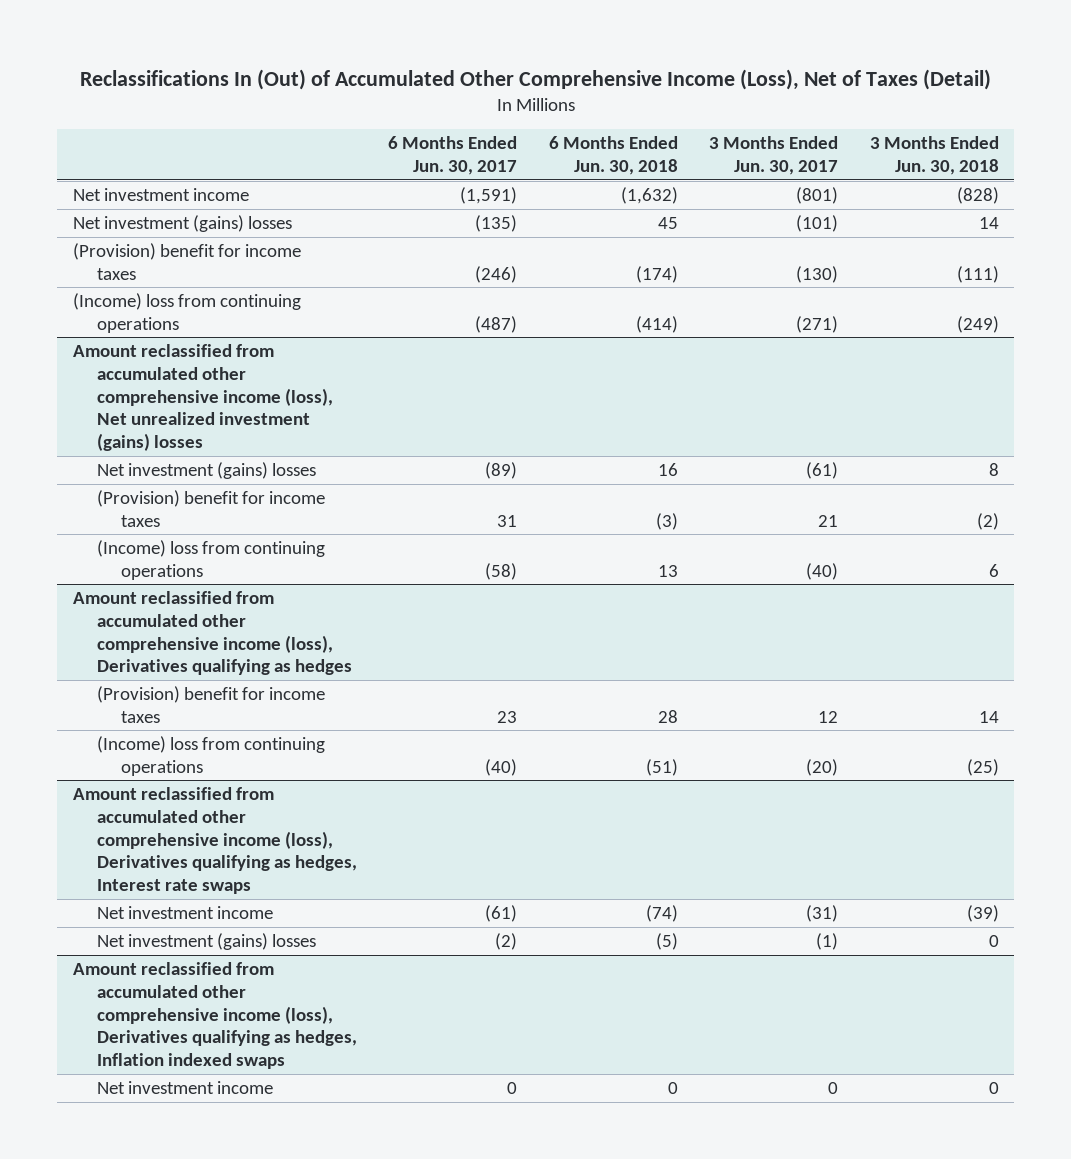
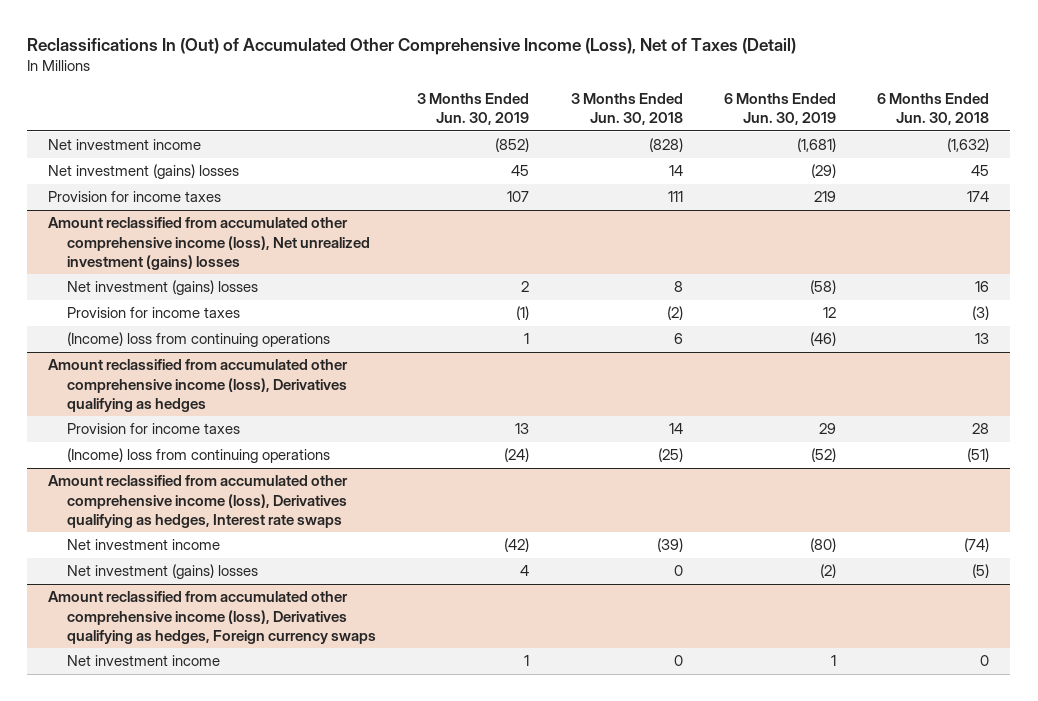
[388,136,518,176] 6 Months Ended Jun. 30, 2017 -> none
[709,136,839,176] 3 Months Ended Jun. 30, 2017 -> none
none -> [417,93,530,126] 3 Months Ended Jun. 30, 2019
none -> [724,93,837,126] 6 Months Ended Jun. 30, 2019
[72,292,301,333] (Income) loss from continuing operations -> none
[72,242,301,280] (Provision) benefit for income taxes -> [48,191,222,203] Provision for income taxes
[635,265,678,283] (174) -> [967,191,990,203] 174
[956,265,999,283] (111) -> [667,191,683,203] 111
[96,489,325,527] (Provision) benefit for income taxes -> [66,307,240,319] Provision for income taxes
[96,685,325,723] (Provision) benefit for income taxes -> [66,423,240,435] Provision for income taxes
[72,961,357,1070] Amount reclassified from accumulated other comprehensive income (loss), Derivatives qualifying as hedges, Inflation indexed swaps -> [48,591,376,644] Amount reclassified from accumulated other comprehensive income (loss), Derivatives qualifying as hedges, Foreign currency swaps

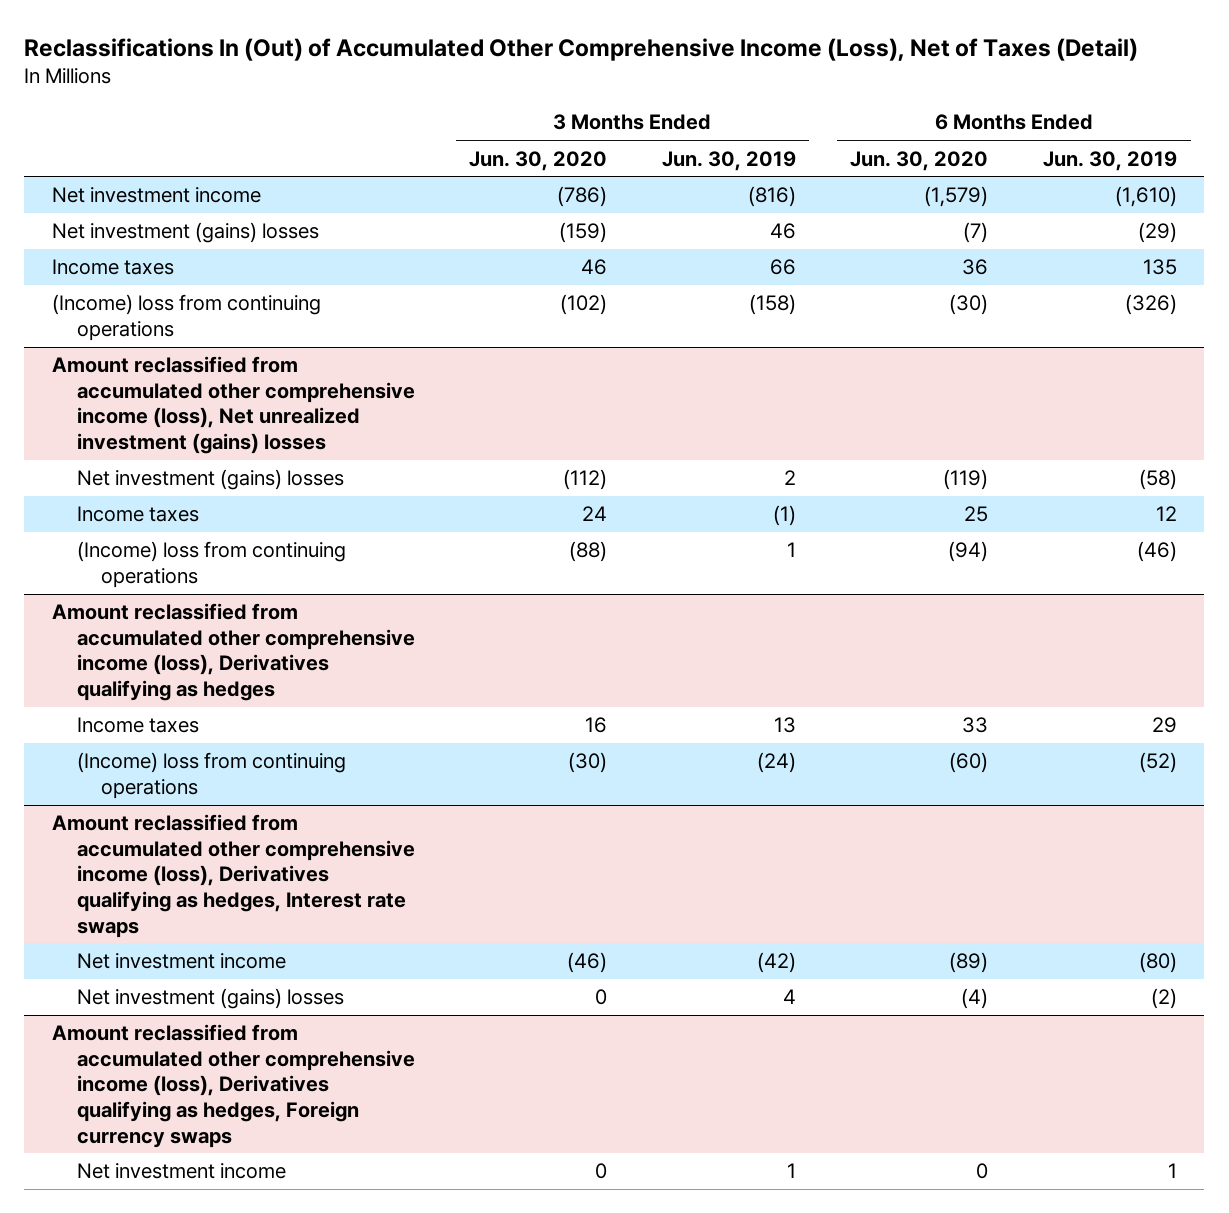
[570,93,683,126] 3 Months Ended Jun. 30, 2018 -> none
[877,93,990,126] 6 Months Ended Jun. 30, 2018 -> none
none -> [469,150,608,171] Jun. 30, 2020
none -> [850,150,989,171] Jun. 30, 2020
[495,138,530,153] (852) -> [747,186,796,208] (816)
[797,138,837,153] (1,681) -> [1115,186,1178,208] (1,610)
[511,165,530,177] 45 -> [769,223,796,240] 46
[48,191,222,203] Provision for income taxes -> [51,259,174,276] Income taxes
[507,191,530,203] 107 -> [769,259,796,276] 66
[814,191,837,203] 219 -> [1143,259,1178,276] 135
none -> [51,294,321,341] (Income) loss from continuing operations
[66,307,240,319] Provision for income taxes -> [76,506,199,523] Income taxes
[66,423,240,435] Provision for income taxes -> [76,717,199,734] Income taxes

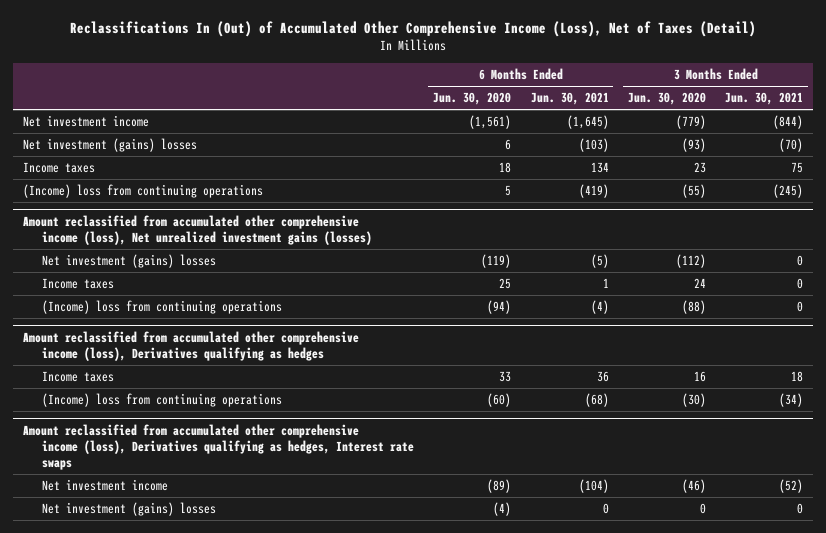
[661,150,796,171] Jun. 30, 2019 -> none
[1043,150,1178,171] Jun. 30, 2019 -> none
none -> [530,92,609,106] Jun. 30, 2021
none -> [725,92,804,106] Jun. 30, 2021
[557,186,608,208] (786) -> [676,115,707,130] (779)
[924,186,989,208] (1,579) -> [469,115,512,130] (1,561)
[559,222,608,244] (159) -> [682,138,707,153] (93)
[963,222,989,244] (7) -> [505,139,512,151] 6
[581,259,608,276] 46 -> [694,162,707,174] 23
[962,259,989,276] 36 -> [499,162,512,174] 18
[560,294,608,316] (102) -> [682,184,707,199] (55)
[949,294,989,316] (30) -> [505,185,512,197] 5
[51,356,415,454] Amount reclassified from accumulated other comprehensive income (loss), Net unrealized investment (gains) losses -> [22,215,372,245] Amount reclassified from accumulated other comprehensive income (loss), Net unrealized investment gains (losses)
[51,1024,415,1148] Amount reclassified from accumulated other comprehensive income (loss), Derivatives qualifying as hedges, Foreign currency swaps -> none
[76,1163,286,1180] Net investment income -> none

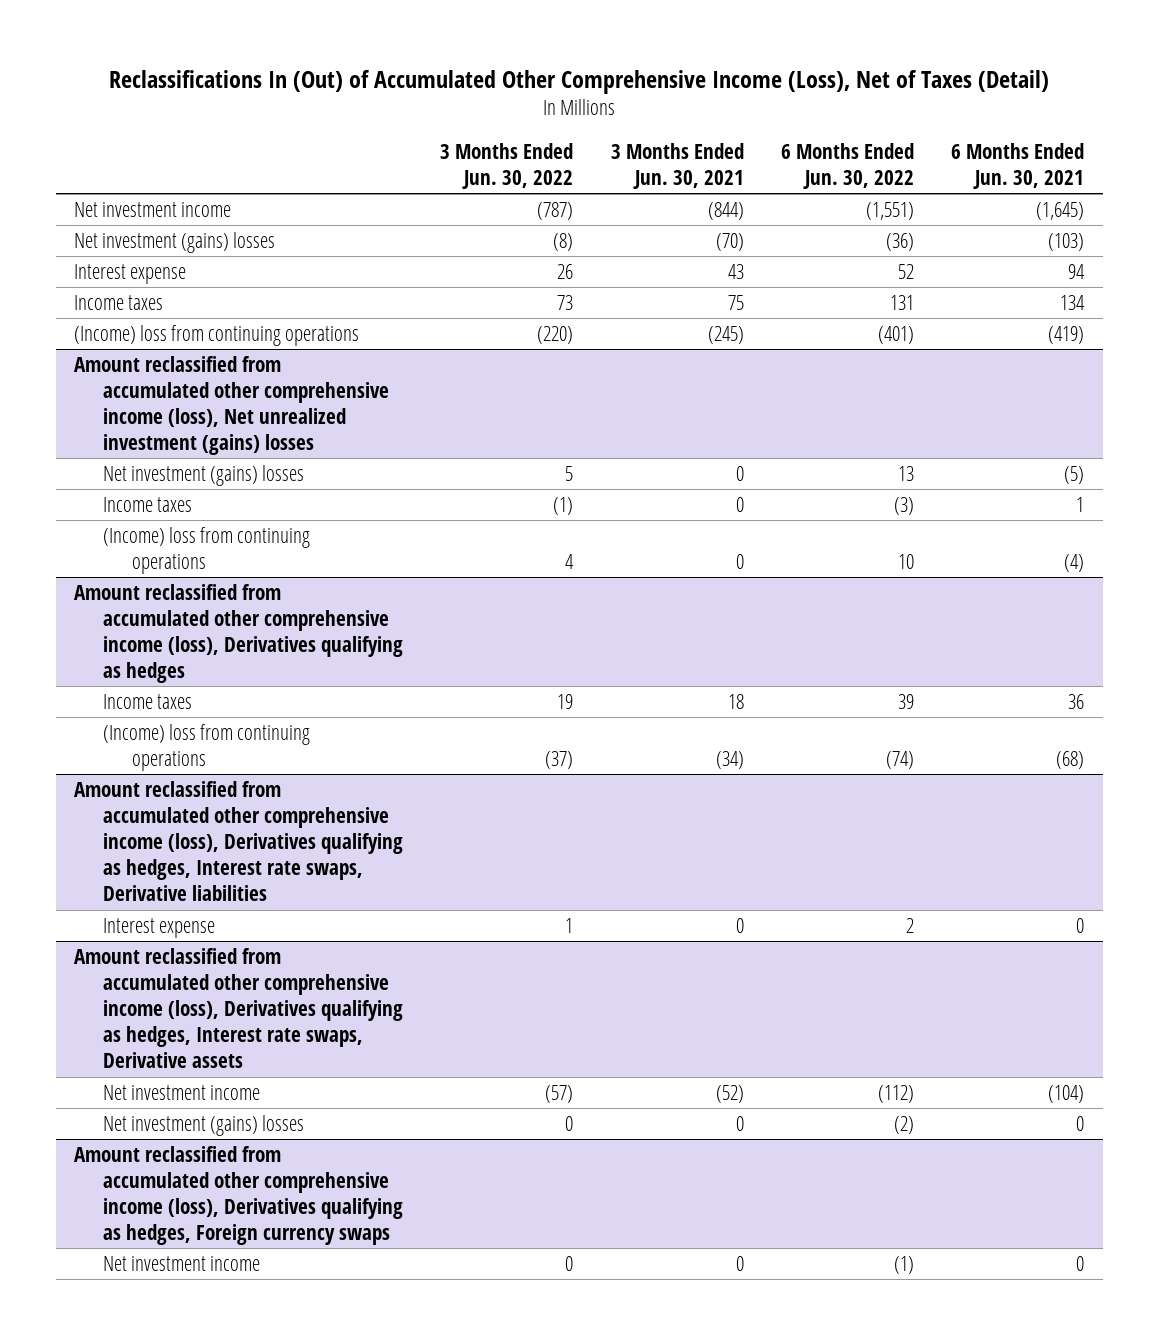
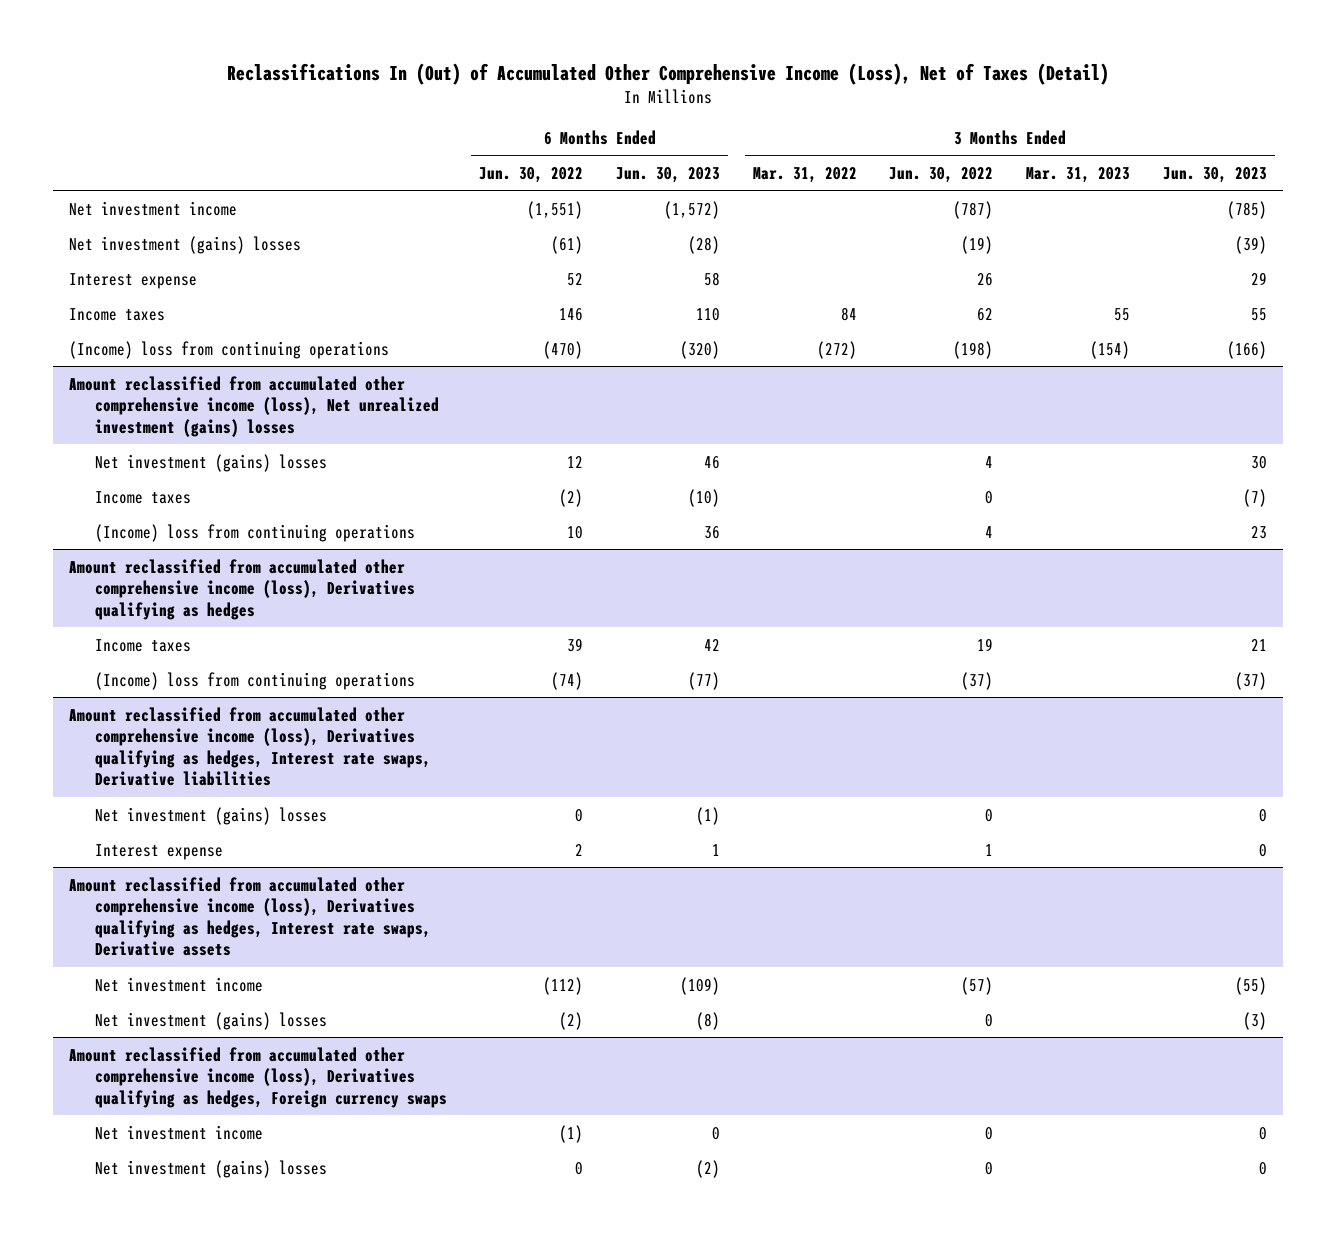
[610,142,744,189] 3 Months Ended Jun. 30, 2021 -> none
[951,142,1085,189] 6 Months Ended Jun. 30, 2021 -> none
none -> [616,166,721,183] Jun. 30, 2023
none -> [752,166,857,183] Mar. 31, 2022
none -> [1026,166,1131,183] Mar. 31, 2023
none -> [1162,166,1267,183] Jun. 30, 2023
[553,232,574,251] (8) -> [961,235,994,254] (19)
[885,232,914,251] (36) -> [551,235,584,254] (61)
[557,294,574,310] 73 -> [977,307,994,321] 62
[889,294,914,310] 131 -> [559,307,584,321] 146
[537,325,574,344] (220) -> [953,340,994,359] (198)
[877,325,914,344] (401) -> [543,340,584,359] (470)
[565,465,574,481] 5 -> [985,455,994,468] 4
[897,465,914,481] 13 -> [567,455,584,468] 12
[553,496,574,515] (1) -> [985,490,994,504] 0
[893,496,914,515] (3) -> [559,488,584,507] (2)
none -> [94,806,327,825] Net investment (gains) losses
none -> [94,1159,327,1178] Net investment (gains) losses

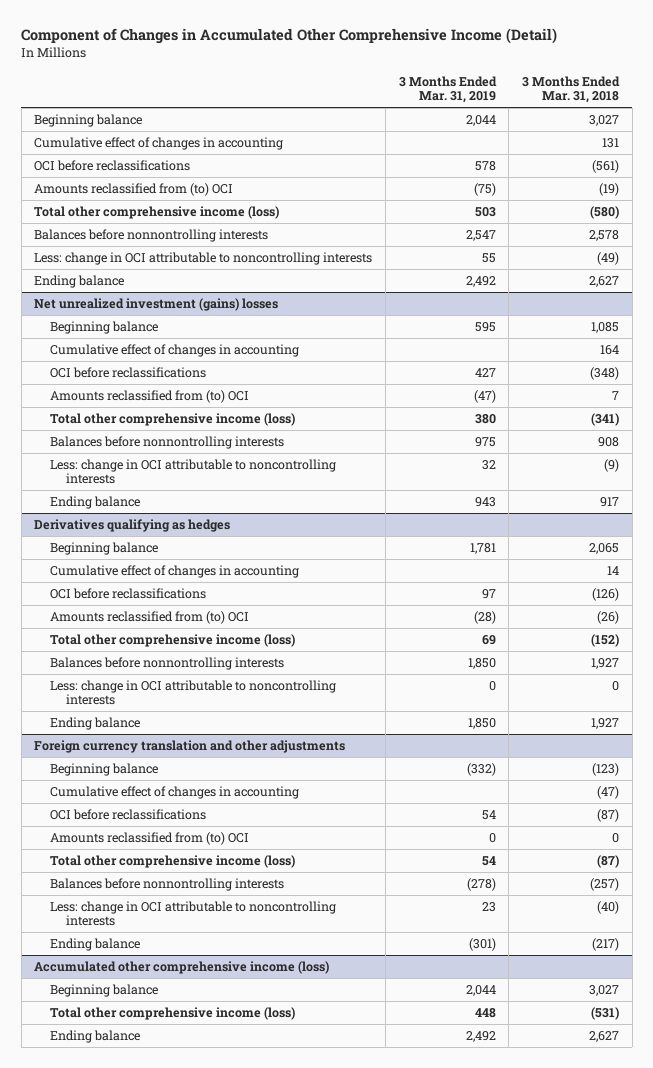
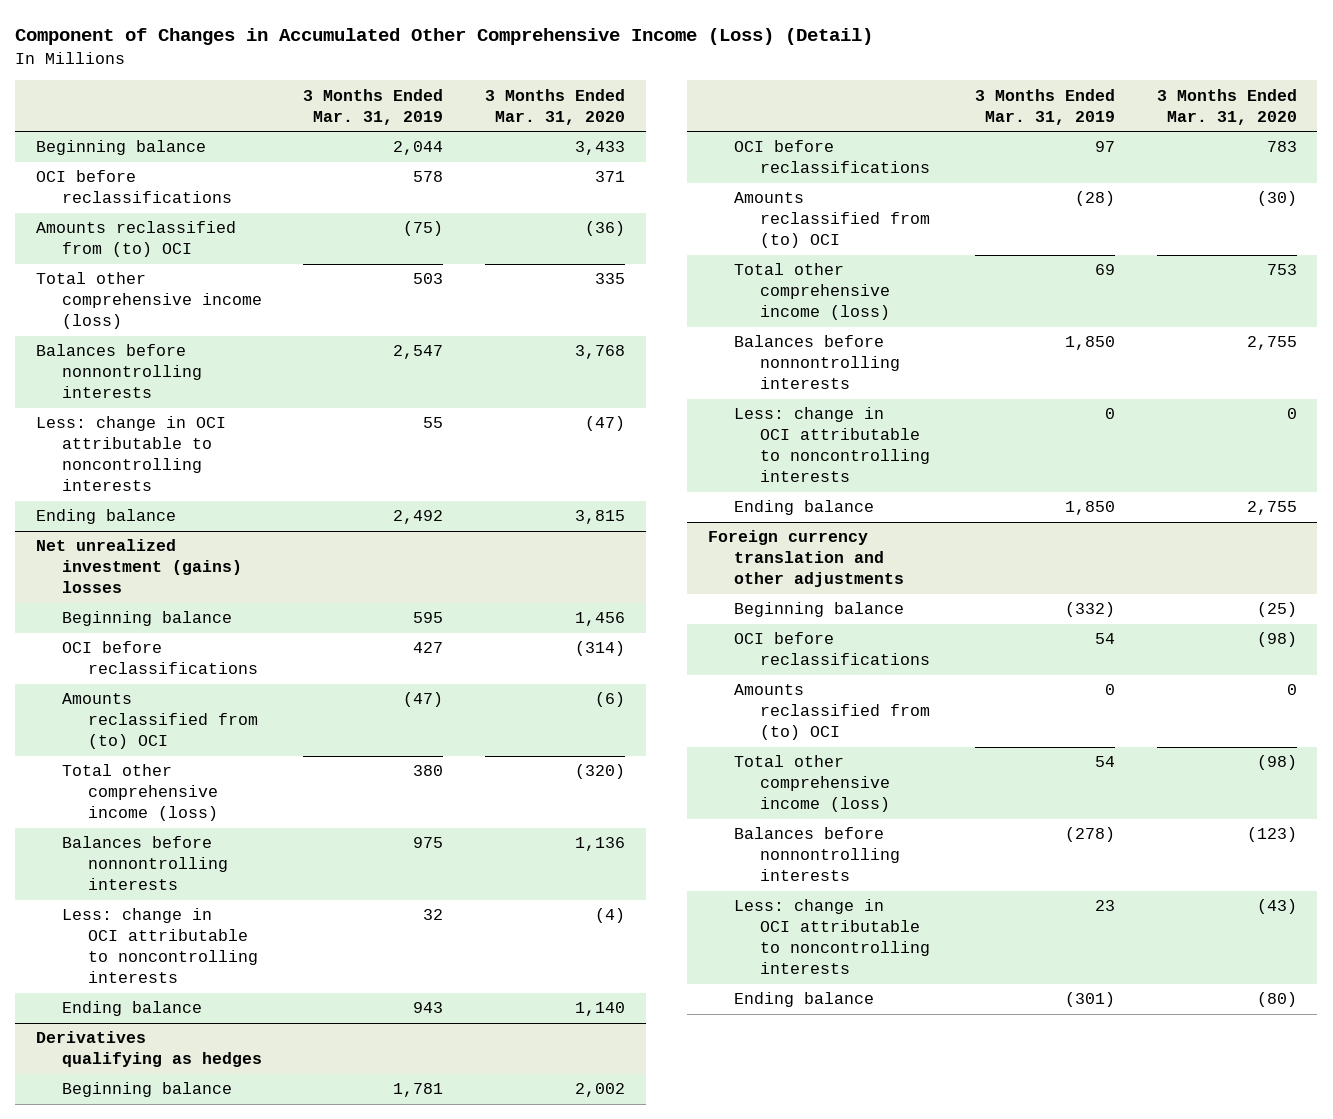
[21,28,558,45] Component of Changes in Accumulated Other Comprehensive Income (Detail) -> [15,28,874,46] Component of Changes in Accumulated Other Comprehensive Income (Loss) (Detail)
[521,75,620,104] 3 Months Ended Mar. 31, 2018 -> none
none -> [484,88,625,125] 3 Months Ended Mar. 31, 2020
[34,136,284,150] Cumulative effect of changes in accounting -> none
[50,343,300,357] Cumulative effect of changes in accounting -> none
[50,564,300,578] Cumulative effect of changes in accounting -> none
[50,785,300,799] Cumulative effect of changes in accounting -> none
[34,960,330,974] Accumulated other comprehensive income (loss) -> none
[50,983,159,997] Beginning balance -> none
[50,1006,296,1020] Total other comprehensive income (loss) -> none
[50,1029,141,1043] Ending balance -> none

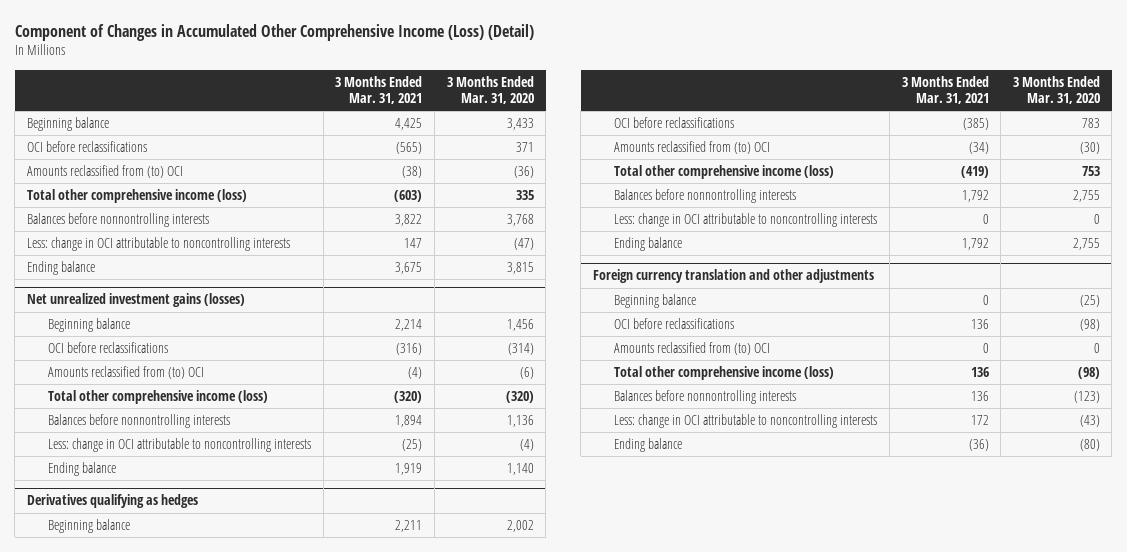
[303,88,444,125] 3 Months Ended Mar. 31, 2019 -> none
none -> [335,75,423,105] 3 Months Ended Mar. 31, 2021
[36,539,243,594] Net unrealized investment (gains) losses -> [26,293,245,308] Net unrealized investment gains (losses)

